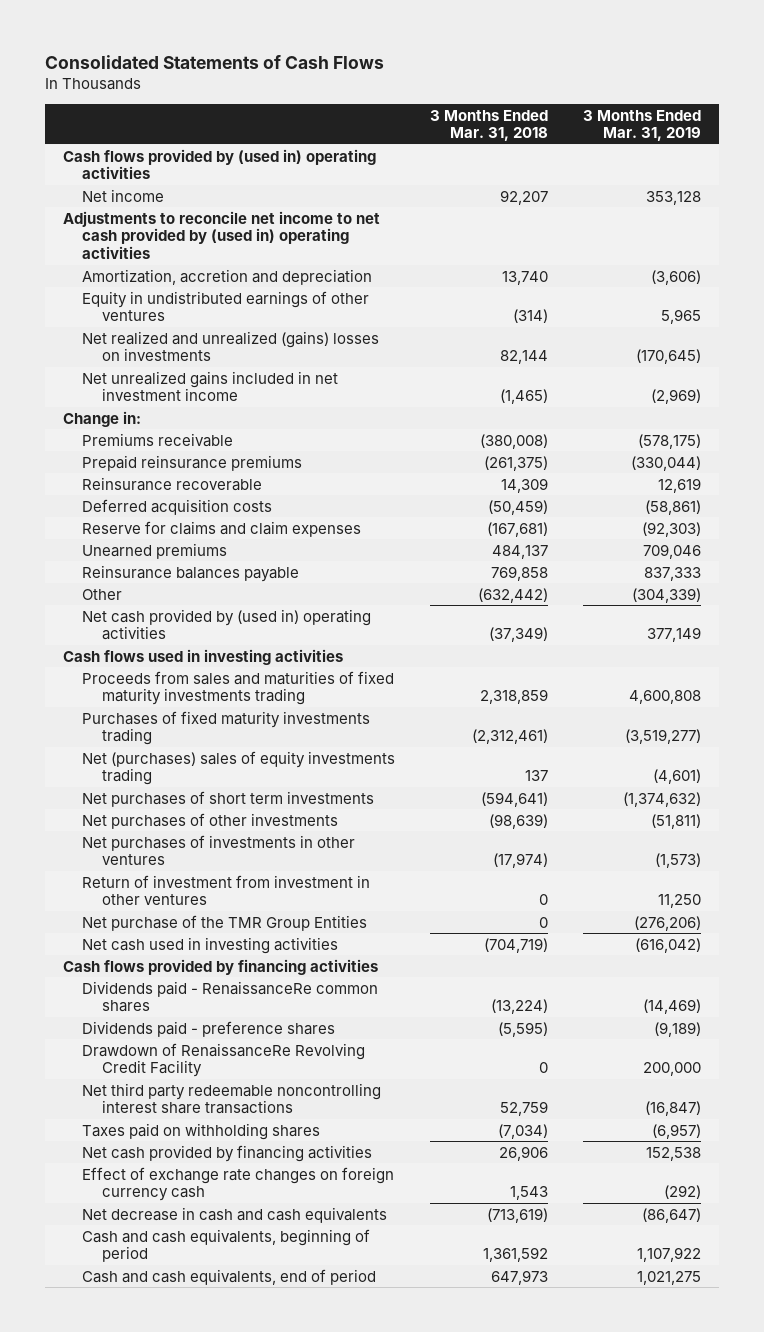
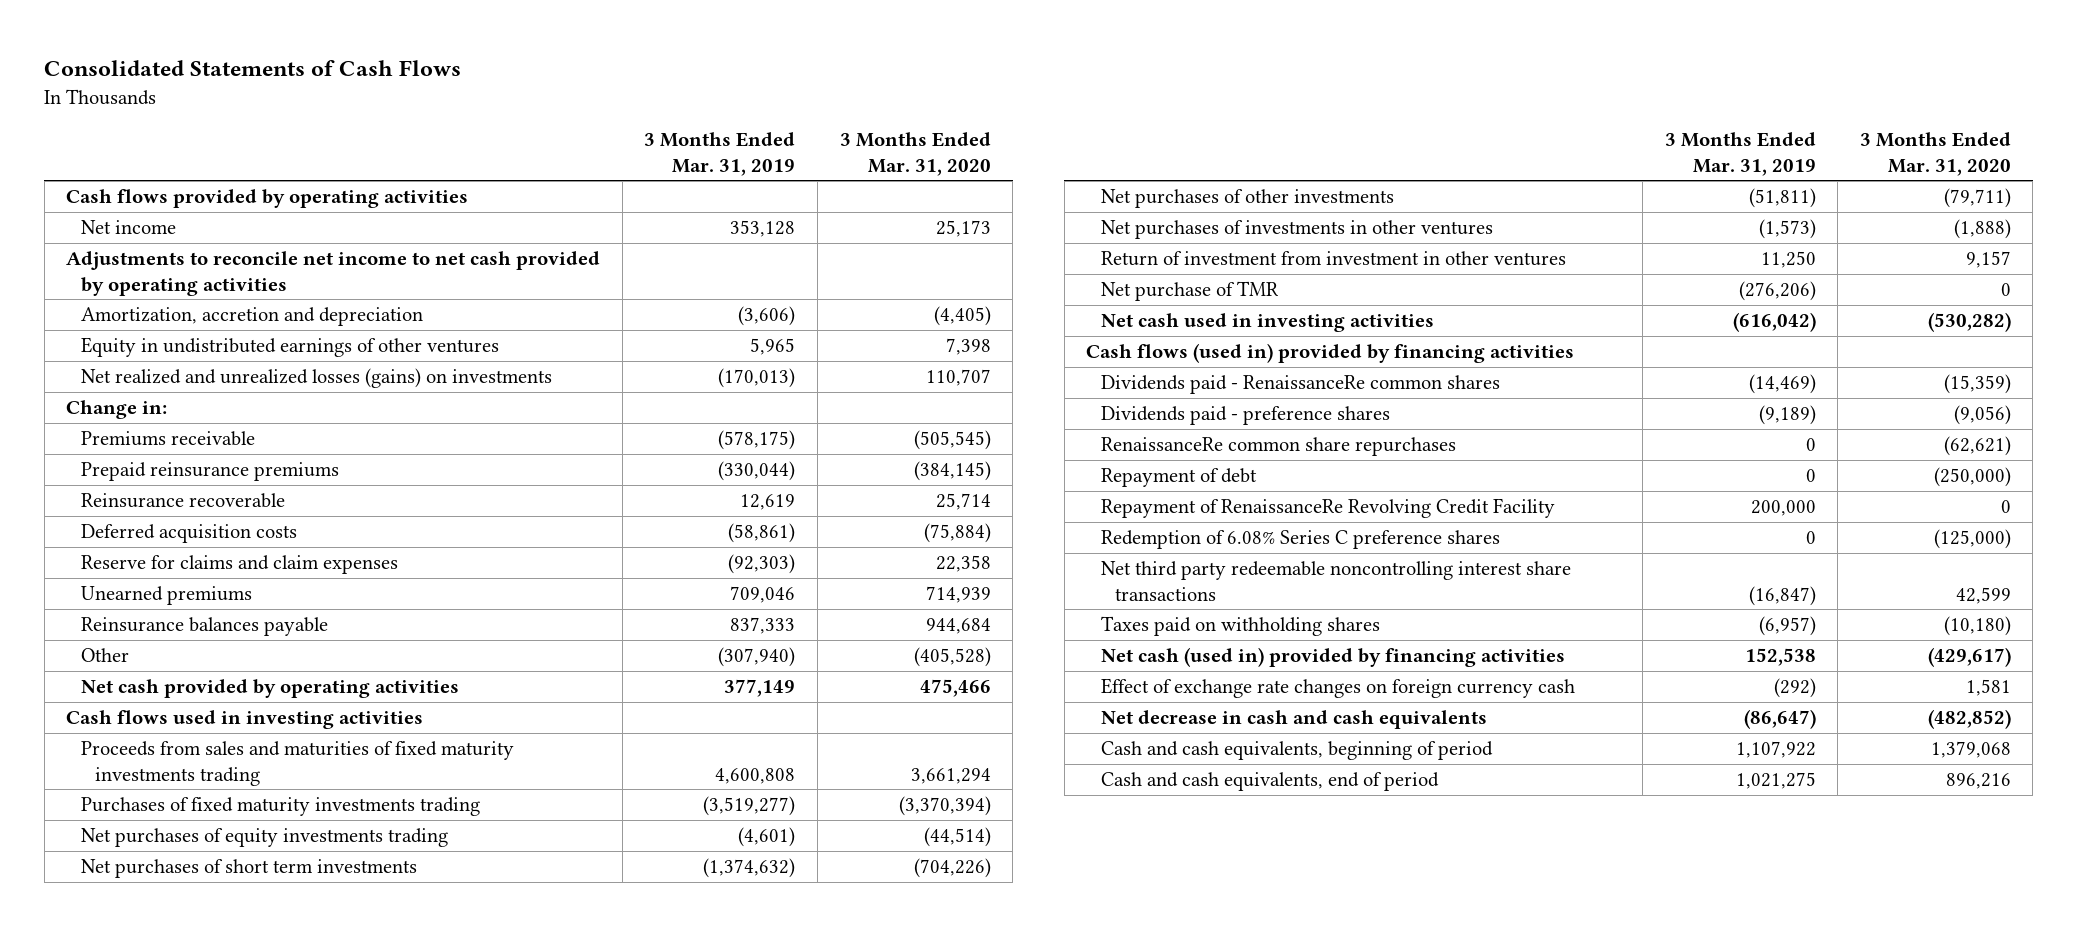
[430,109,549,142] 3 Months Ended Mar. 31, 2018 -> none
none -> [839,132,991,176] 3 Months Ended Mar. 31, 2020
[62,148,376,180] Cash flows provided by (used in) operating activities -> [66,189,469,209] Cash flows provided by operating activities
[62,210,380,259] Adjustments to reconcile net income to net cash provided by (used in) operating activities -> [66,251,601,296] Adjustments to reconcile net income to net cash provided by operating activities
[82,370,339,402] Net unrealized gains included in net investment income -> none
[82,330,380,362] Net realized and unrealized (gains) losses on investments -> [80,368,552,389] Net realized and unrealized losses (gains) on investments
[636,349,702,365] (170,645) -> [718,368,796,389] (170,013)
[632,587,702,603] (304,339) -> [718,647,796,668] (307,940)
[82,608,372,641] Net cash provided by (used in) operating activities -> [80,679,459,699] Net cash provided by operating activities
[82,750,396,786] Net (purchases) sales of equity investments trading -> [80,828,448,848] Net purchases of equity investments trading
[82,914,368,931] Net purchase of the TMR Group Entities -> [1100,281,1279,302] Net purchase of TMR
[62,958,378,975] Cash flows provided by financing activities -> [1086,343,1575,364] Cash flows (used in) provided by financing activities
none -> [1100,437,1456,457] RenaissanceRe common share repurchases
none -> [1100,468,1257,488] Repayment of debt
[82,1042,366,1078] Drawdown of RenaissanceRe Revolving Credit Facility -> [1100,498,1555,519] Repayment of RenaissanceRe Revolving Credit Facility
none -> [1100,530,1500,550] Redemption of 6.08% Series C preference shares
[82,1144,373,1162] Net cash provided by financing activities -> [1100,647,1565,668] Net cash (used in) provided by financing activities

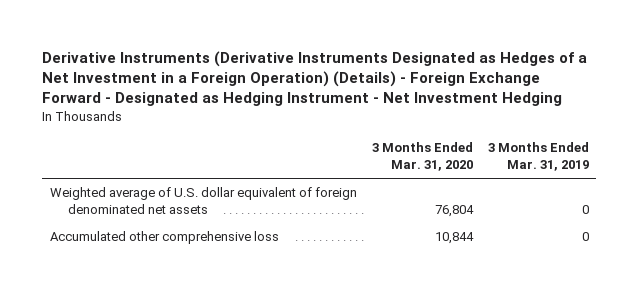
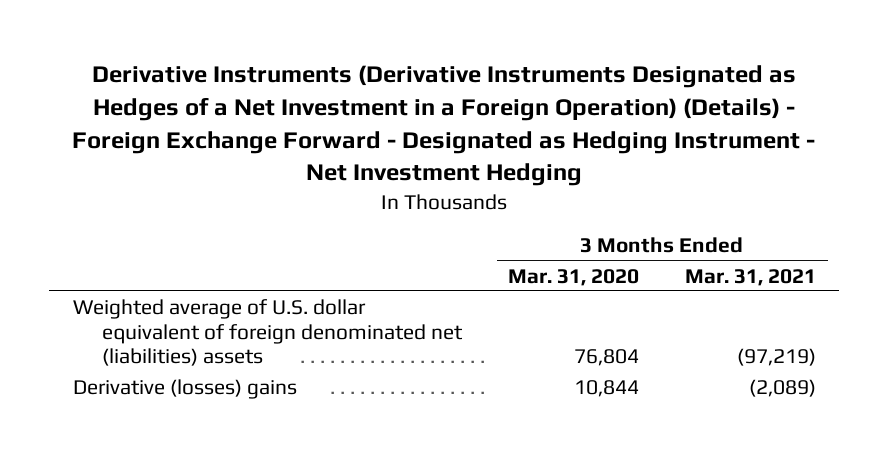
[487,142,589,172] 3 Months Ended Mar. 31, 2019 -> none
none -> [685,268,817,286] Mar. 31, 2021
[49,187,357,214] Weighted average of U.S. dollar equivalent of foreign denominated net assets -> [72,299,463,367] Weighted average of U.S. dollar equivalent of foreign denominated net (liabilities) assets
[49,231,279,245] Accumulated other comprehensive loss -> [72,379,297,400] Derivative (losses) gains

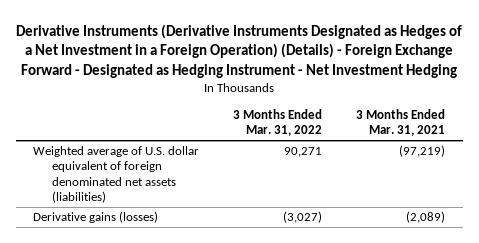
[508,268,640,286] Mar. 31, 2020 -> none
none -> [233,108,323,137] 3 Months Ended Mar. 31, 2022
[72,299,463,367] Weighted average of U.S. dollar equivalent of foreign denominated net (liabilities) assets -> [33,145,200,204] Weighted average of U.S. dollar equivalent of foreign denominated net assets (liabilities)
[72,379,297,400] Derivative (losses) gains -> [33,210,159,223] Derivative gains (losses)

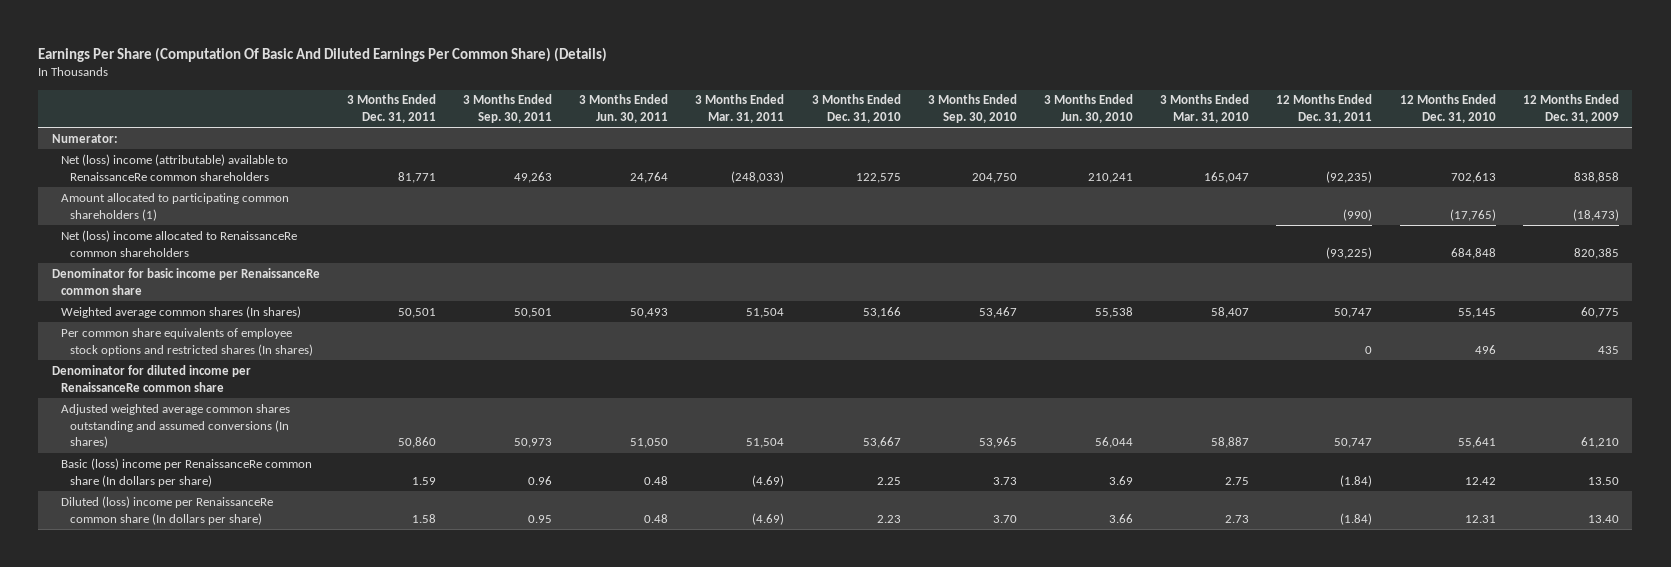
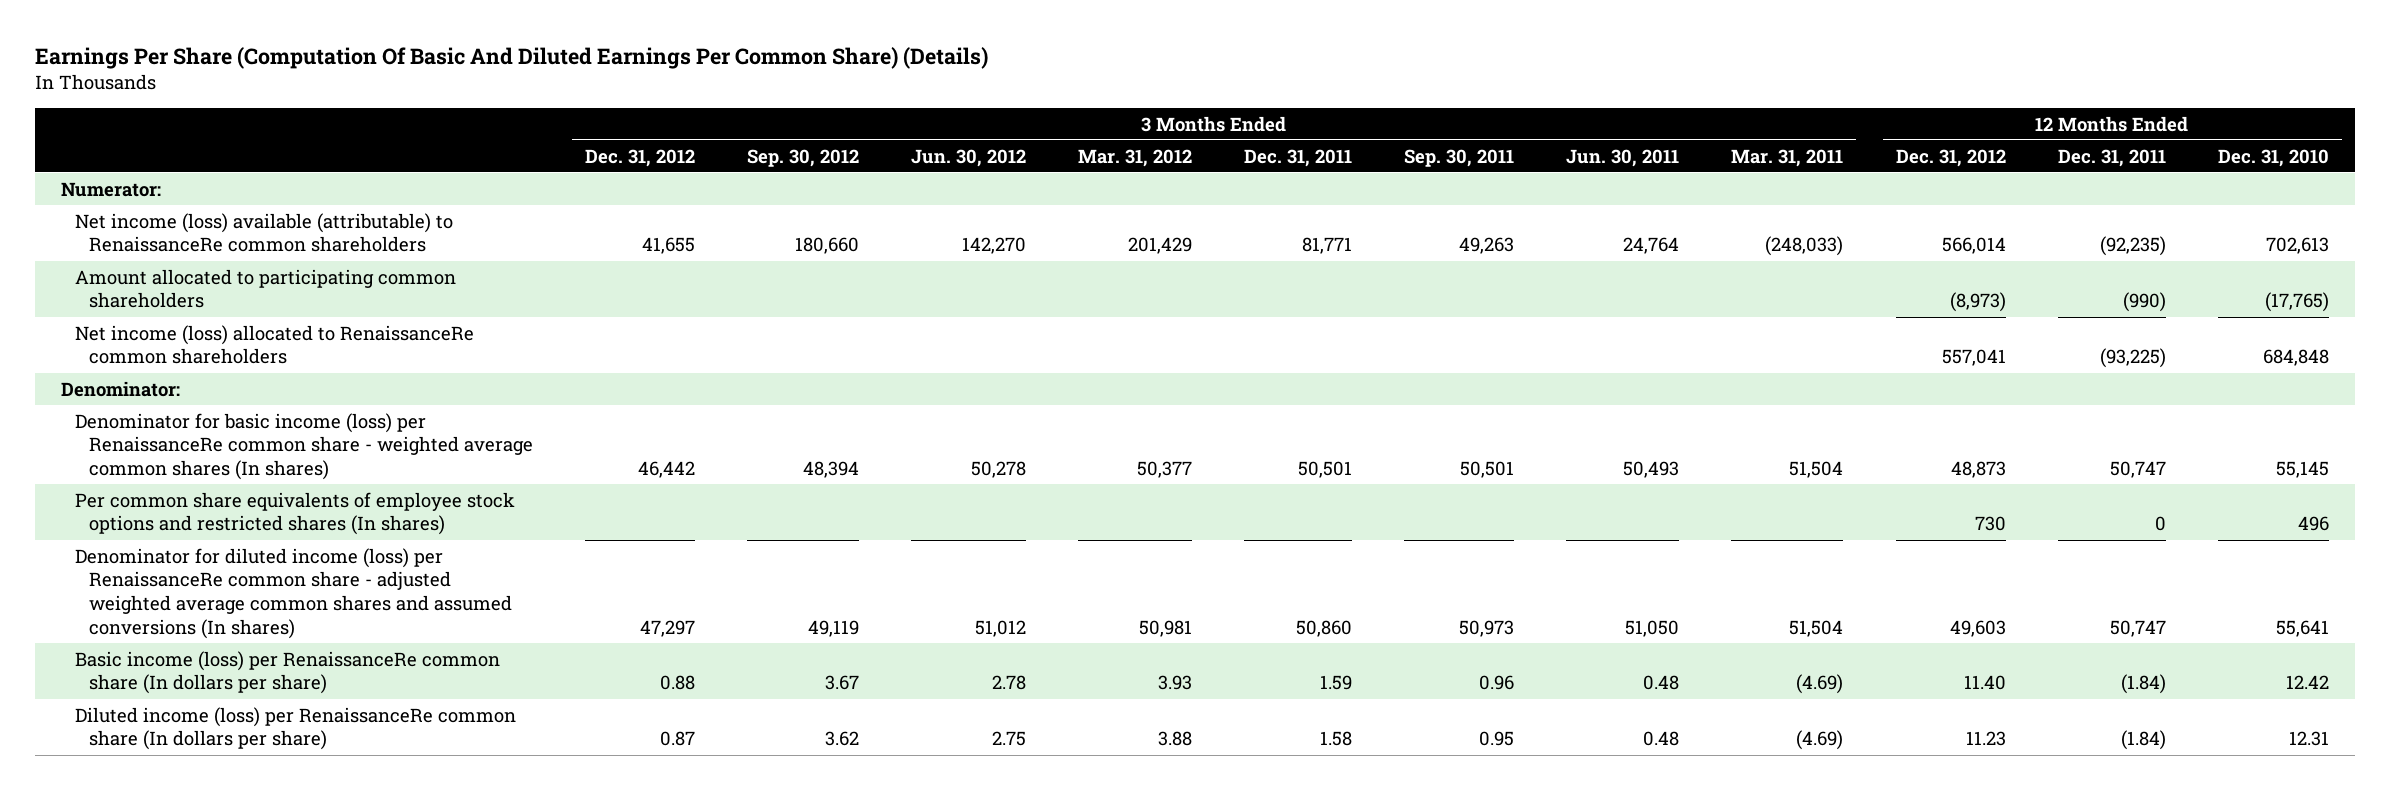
[811,94,901,124] 3 Months Ended Dec. 31, 2010 -> none
[927,94,1017,124] 3 Months Ended Sep. 30, 2010 -> none
[1044,94,1134,124] 3 Months Ended Jun. 30, 2010 -> none
[1160,94,1250,124] 3 Months Ended Mar. 31, 2010 -> none
[1522,94,1619,124] 12 Months Ended Dec. 31, 2009 -> none
none -> [585,148,696,167] Dec. 31, 2012
none -> [747,148,860,167] Sep. 30, 2012
none -> [911,148,1027,167] Jun. 30, 2012
none -> [1078,148,1193,167] Mar. 31, 2012
none -> [1895,148,2006,167] Dec. 31, 2012
[51,267,320,295] Denominator for basic income per RenaissanceRe common share -> none
[61,153,289,181] Net (loss) income (attributable) available to RenaissanceRe common shareholders -> [75,212,454,253] Net income (loss) available (attributable) to RenaissanceRe common shareholders
[61,192,290,221] Amount allocated to participating common shareholders (1) -> [75,268,457,309] Amount allocated to participating common shareholders
[61,229,298,257] Net (loss) income allocated to RenaissanceRe common shareholders -> [75,324,475,365] Net income (loss) allocated to RenaissanceRe common shareholders
none -> [61,380,181,397] Denominator:
[61,305,302,318] Weighted average common shares (In shares) -> [75,412,533,481] Denominator for basic income (loss) per RenaissanceRe common share - weighted average common shares (In shares)
[51,364,251,392] Denominator for diluted income per RenaissanceRe common share -> none
[61,403,291,449] Adjusted weighted average common shares outstanding and assumed conversions (In shares) -> [75,547,512,639] Denominator for diluted income (loss) per RenaissanceRe common share - adjusted weighted average common shares and assumed conversions (In shares)
[61,457,313,487] Basic (loss) income per RenaissanceRe common share (In dollars per share) -> [75,650,501,695] Basic income (loss) per RenaissanceRe common share (In dollars per share)
[61,495,274,525] Diluted (loss) income per RenaissanceRe common share (In dollars per share) -> [75,706,517,751] Diluted income (loss) per RenaissanceRe common share (In dollars per share)

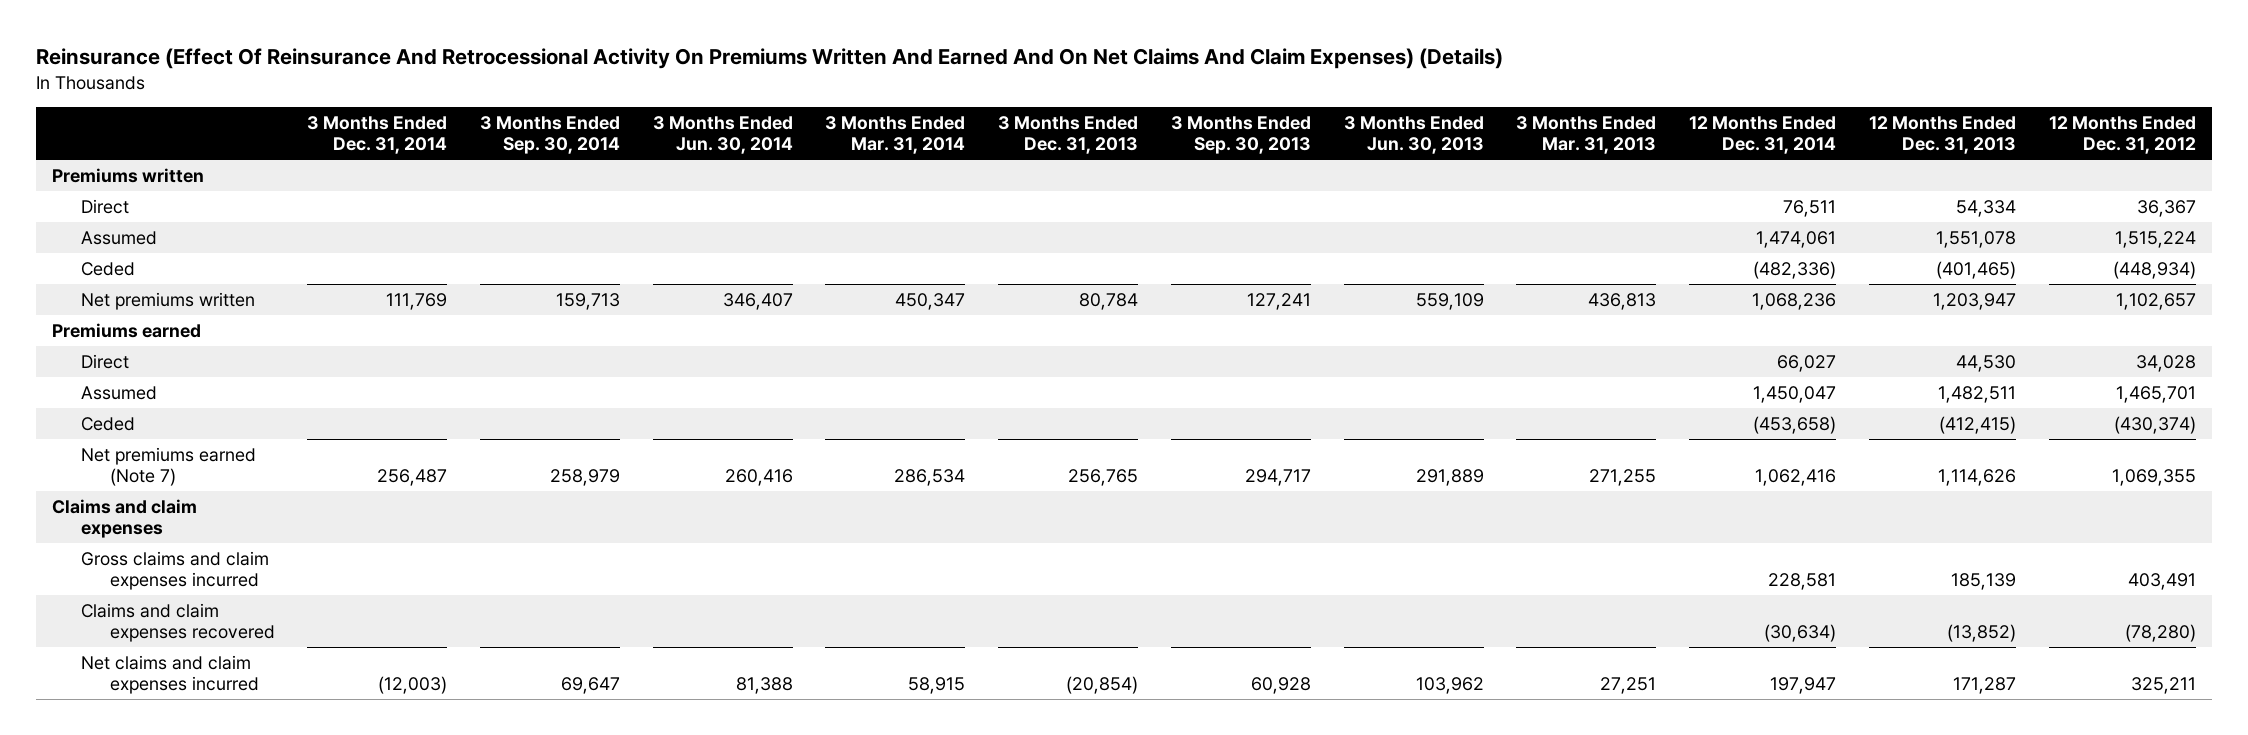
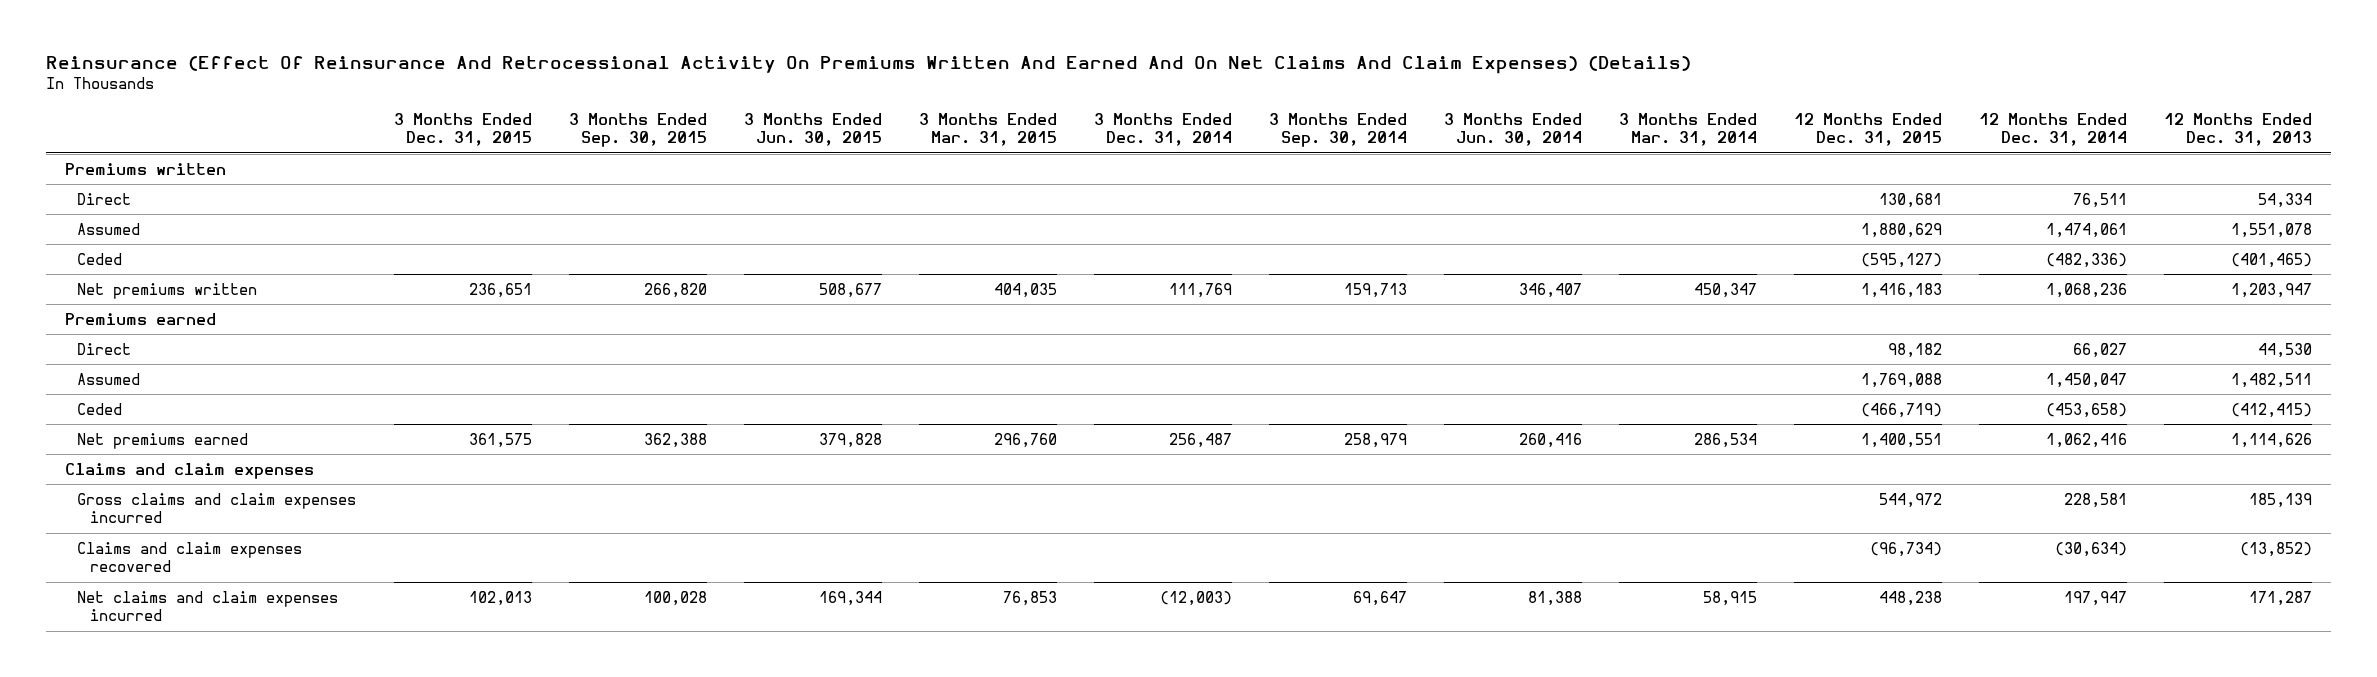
[998,116,1139,155] 3 Months Ended Dec. 31, 2013 -> none
[1170,116,1311,155] 3 Months Ended Sep. 30, 2013 -> none
[1343,116,1484,155] 3 Months Ended Jun. 30, 2013 -> none
[1516,116,1657,155] 3 Months Ended Mar. 31, 2013 -> none
[2048,116,2196,155] 12 Months Ended Dec. 31, 2012 -> none
none -> [393,112,532,147] 3 Months Ended Dec. 31, 2015
none -> [568,112,707,148] 3 Months Ended Sep. 30, 2015
none -> [743,112,882,147] 3 Months Ended Jun. 30, 2015
none -> [918,112,1057,147] 3 Months Ended Mar. 31, 2015
none -> [1794,112,1943,147] 12 Months Ended Dec. 31, 2015
[80,447,256,487] Net premiums earned (Note 7) -> [77,432,249,449] Net premiums earned

